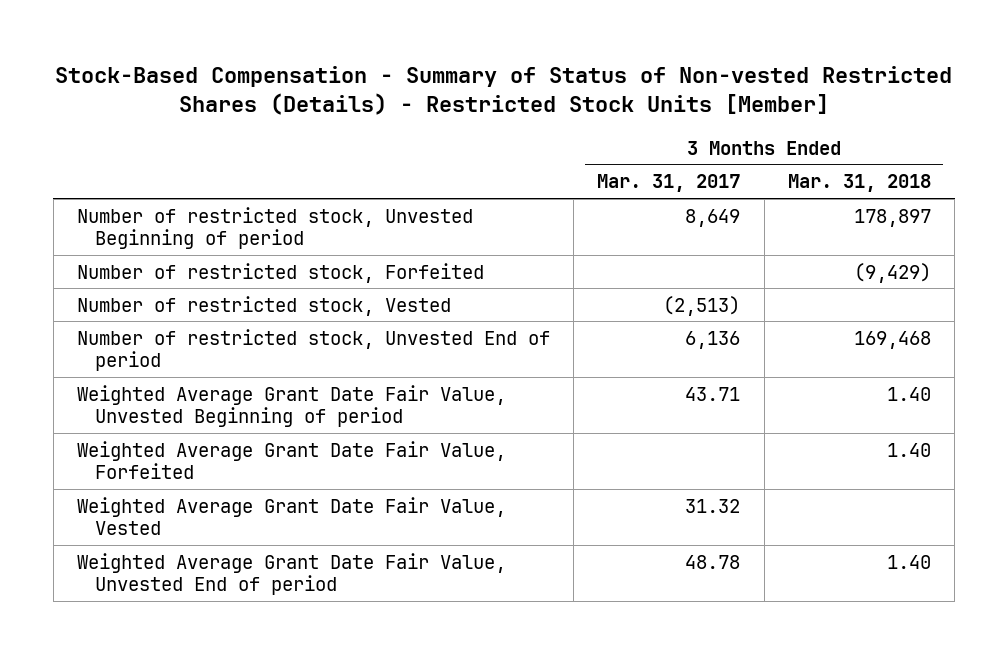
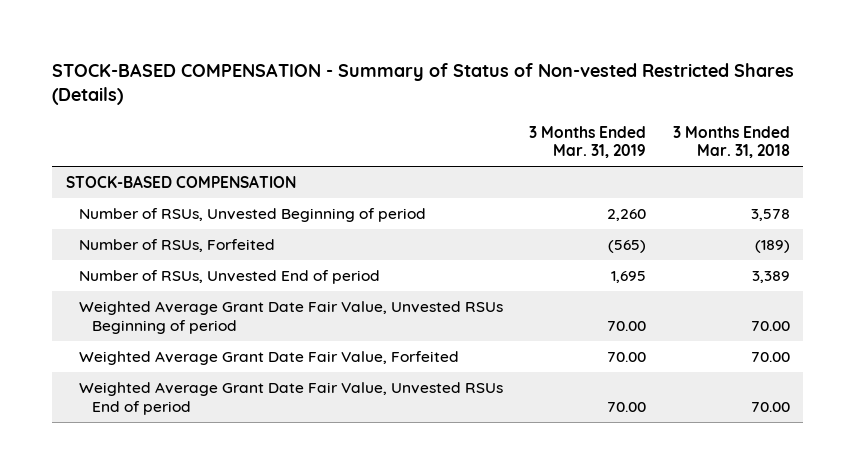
[54,65,952,116] Stock-Based Compensation - Summary of Status of Non-vested Restricted Shares (Details) - Restricted Stock Units [Member] -> [52,62,795,105] STOCK-BASED COMPENSATION - Summary of Status of Non-vested Restricted Shares (Details)
[597,174,741,193] Mar. 31, 2017 -> none
none -> [529,125,647,159] 3 Months Ended Mar. 31, 2019
[76,295,451,316] Number of restricted stock, Vested -> none
[76,496,506,536] Weighted Average Grant Date Fair Value, Vested -> none
none -> [65,175,296,189] STOCK-BASED COMPENSATION
[76,206,473,250] Number of restricted stock, Unvested Beginning of period -> [78,208,426,223] Number of RSUs, Unvested Beginning of period
[853,208,931,227] 178,897 -> [751,209,791,222] 3,578
[76,262,484,283] Number of restricted stock, Forfeited -> [78,239,275,253] Number of RSUs, Forfeited
[853,262,931,283] (9,429) -> [755,240,791,254] (189)
[76,328,550,372] Number of restricted stock, Unvested End of period -> [78,270,380,285] Number of RSUs, Unvested End of period
[853,330,931,349] 169,468 -> [752,271,791,284] 3,389
[76,384,506,428] Weighted Average Grant Date Fair Value, Unvested Beginning of period -> [78,301,503,334] Weighted Average Grant Date Fair Value, Unvested RSUs Beginning of period
[886,386,931,401] 1.40 -> [751,320,791,331] 70.00
[886,442,931,457] 1.40 -> [751,352,791,363] 70.00
[76,552,506,596] Weighted Average Grant Date Fair Value, Unvested End of period -> [78,382,503,415] Weighted Average Grant Date Fair Value, Unvested RSUs End of period
[886,554,931,569] 1.40 -> [751,401,791,412] 70.00

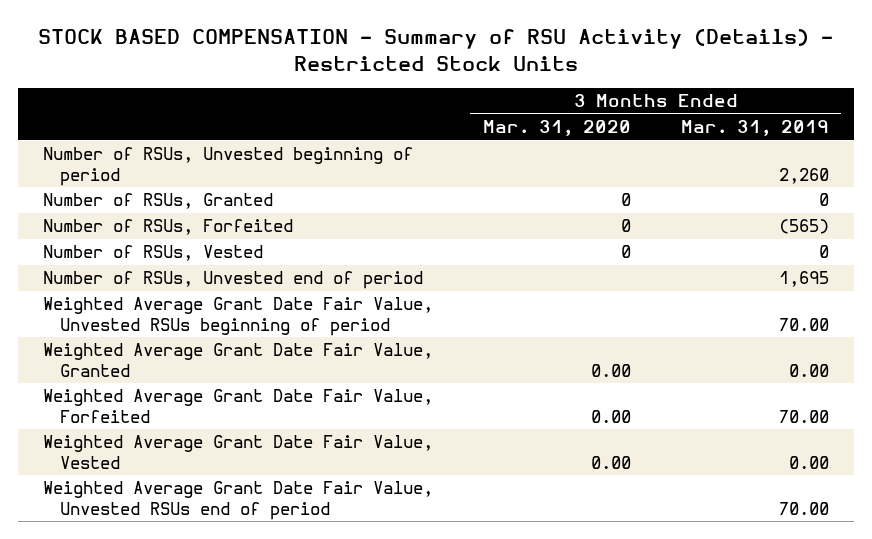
[52,62,795,105] STOCK-BASED COMPENSATION - Summary of Status of Non-vested Restricted Shares (Details) -> [37,29,833,71] STOCK BASED COMPENSATION - Summary of RSU Activity (Details) - Restricted Stock Units
[673,125,791,159] 3 Months Ended Mar. 31, 2018 -> none
none -> [482,120,631,137] Mar. 31, 2020
[65,175,296,189] STOCK-BASED COMPENSATION -> none
[78,208,426,223] Number of RSUs, Unvested Beginning of period -> [42,147,413,186] Number of RSUs, Unvested beginning of period
none -> [42,193,273,210] Number of RSUs, Granted
none -> [42,245,263,262] Number of RSUs, Vested
[78,270,380,285] Number of RSUs, Unvested End of period -> [42,271,423,290] Number of RSUs, Unvested end of period
[78,301,503,334] Weighted Average Grant Date Fair Value, Unvested RSUs Beginning of period -> [42,297,433,336] Weighted Average Grant Date Fair Value, Unvested RSUs beginning of period
none -> [42,343,433,377] Weighted Average Grant Date Fair Value, Granted
none -> [42,435,433,469] Weighted Average Grant Date Fair Value, Vested
[78,382,503,415] Weighted Average Grant Date Fair Value, Unvested RSUs End of period -> [42,481,433,520] Weighted Average Grant Date Fair Value, Unvested RSUs end of period

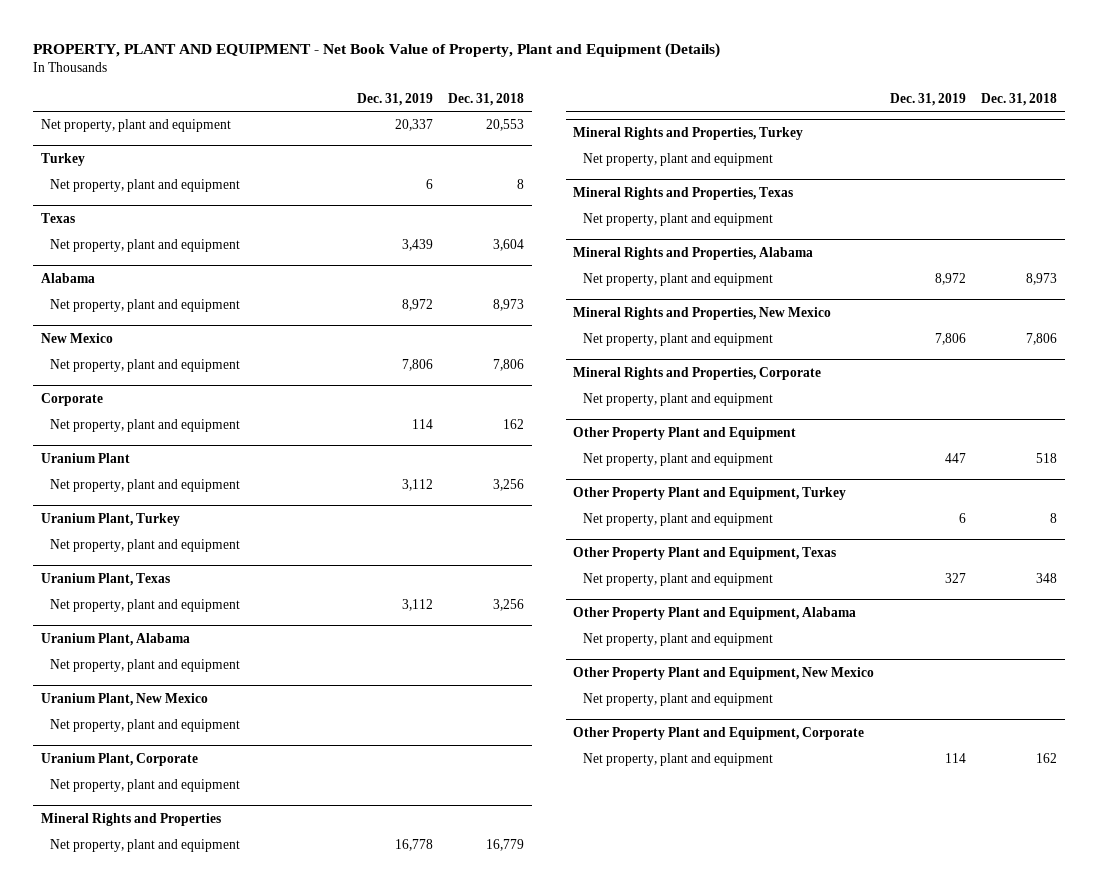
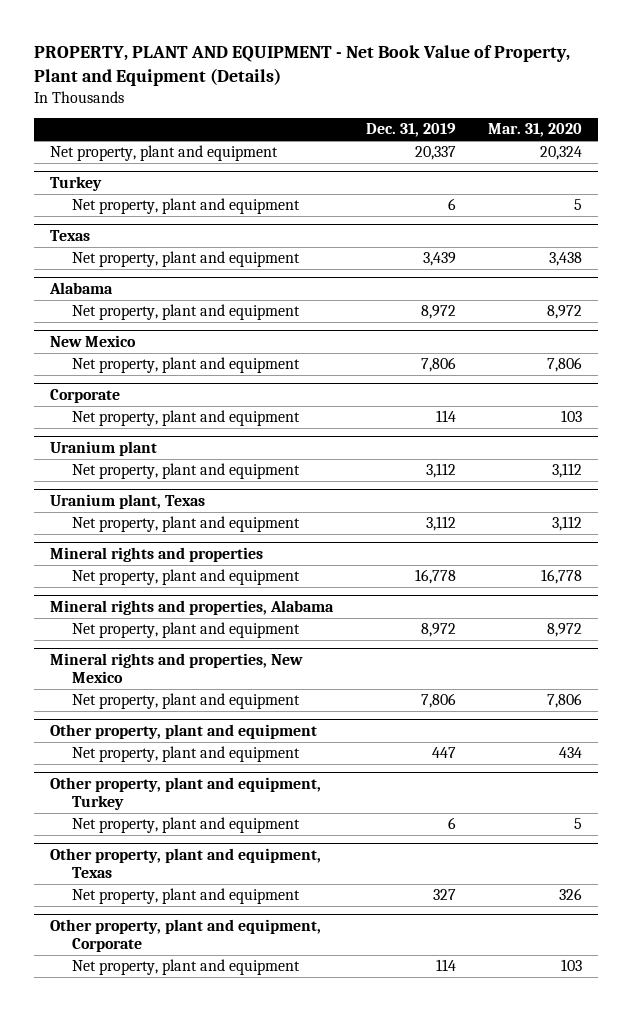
[448,92,525,106] Dec. 31, 2018 -> none
none -> [487,123,582,138] Mar. 31, 2020
[40,453,130,464] Uranium Plant -> [50,441,158,457] Uranium plant
[40,513,180,527] Uranium Plant, Turkey -> none
[50,539,241,553] Net property, plant and equipment -> none
[40,573,170,587] Uranium Plant, Texas -> [50,494,206,510] Uranium plant, Texas
[40,633,190,647] Uranium Plant, Alabama -> none
[50,659,241,673] Net property, plant and equipment -> none
[40,693,208,707] Uranium Plant, New Mexico -> none
[50,719,241,733] Net property, plant and equipment -> none
[40,753,198,767] Uranium Plant, Corporate -> none
[50,779,241,793] Net property, plant and equipment -> none
[40,813,221,827] Mineral Rights and Properties -> [50,547,264,563] Mineral rights and properties
[573,127,804,141] Mineral Rights and Properties, Turkey -> none
[582,153,773,167] Net property, plant and equipment -> none
[573,187,794,201] Mineral Rights and Properties, Texas -> none
[582,213,773,227] Net property, plant and equipment -> none
[573,247,814,261] Mineral Rights and Properties, Alabama -> [50,600,335,616] Mineral rights and properties, Alabama
[573,307,832,321] Mineral Rights and Properties, New Mexico -> [50,653,304,684] Mineral rights and properties, New Mexico
[573,367,822,381] Mineral Rights and Properties, Corporate -> none
[582,393,773,407] Net property, plant and equipment -> none
[573,427,797,441] Other Property Plant and Equipment -> [50,724,318,740] Other property, plant and equipment
[573,487,847,501] Other Property Plant and Equipment, Turkey -> [50,777,322,811] Other property, plant and equipment, Turkey
[573,547,837,561] Other Property Plant and Equipment, Texas -> [50,848,322,879] Other property, plant and equipment, Texas
[573,607,857,621] Other Property Plant and Equipment, Alabama -> none
[582,633,773,647] Net property, plant and equipment -> none
[573,667,875,681] Other Property Plant and Equipment, New Mexico -> none
[582,693,773,707] Net property, plant and equipment -> none
[573,727,865,741] Other Property Plant and Equipment, Corporate -> [50,919,322,953] Other property, plant and equipment, Corporate

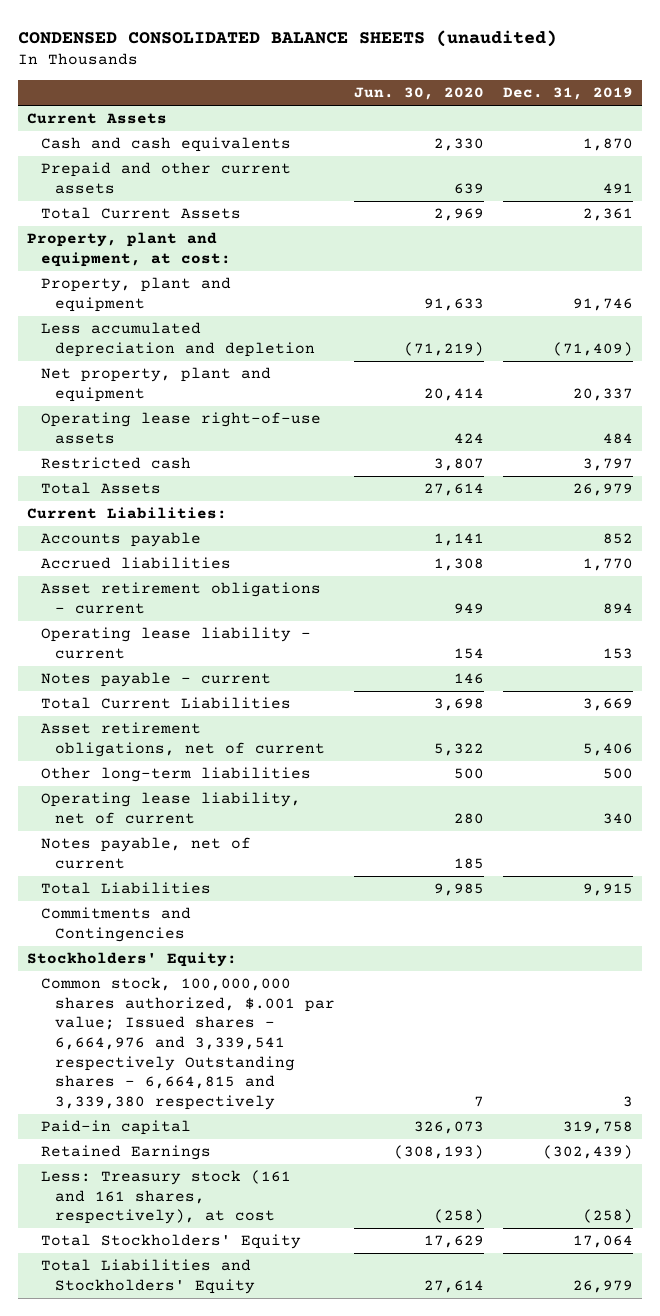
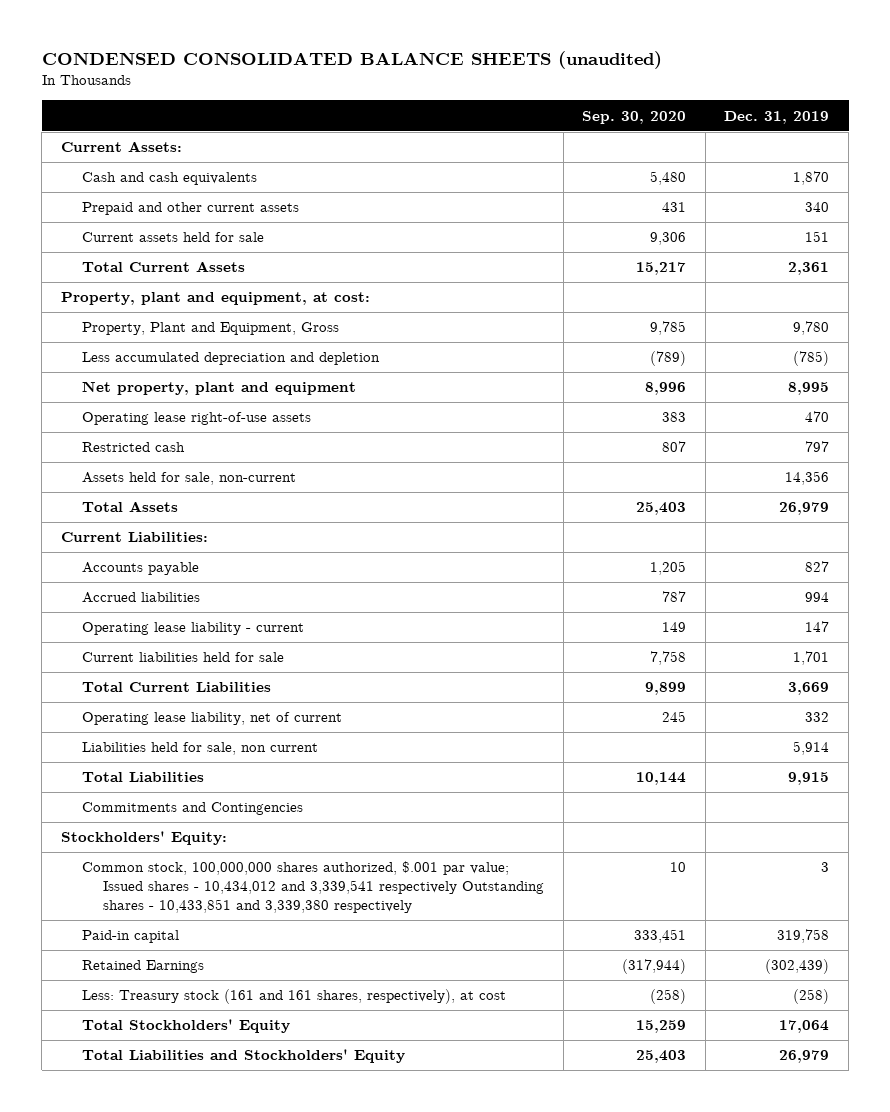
[353,87,484,101] Jun. 30, 2020 -> none
none -> [582,110,687,124] Sep. 30, 2020
[27,113,168,125] Current Assets -> [60,141,182,153] Current Assets:
[602,182,633,194] 491 -> [805,202,830,213] 340
none -> [81,232,264,243] Current assets held for sale
[41,277,232,312] Property, plant and equipment -> [81,322,339,336] Property, Plant and Equipment, Gross
[572,297,633,311] 91,746 -> [793,321,830,336] 9,780
[552,341,633,356] (71,409) -> [793,351,830,367] (785)
[572,387,633,401] 20,337 -> [788,382,830,396] 8,995
[602,432,633,444] 484 -> [805,411,830,423] 470
[582,458,633,472] 3,797 -> [805,441,830,453] 797
none -> [81,472,296,486] Assets held for sale, non-current
[41,582,322,614] Asset retirement obligations - current -> none
[41,672,272,688] Notes payable - current -> none
[602,533,633,545] 852 -> [805,561,830,573] 827
[582,558,633,572] 1,770 -> [805,592,830,603] 994
[602,647,633,659] 153 -> [805,621,830,633] 147
none -> [81,652,284,663] Current liabilities held for sale
[41,722,325,757] Asset retirement obligations, net of current -> none
[41,767,312,783] Other long-term liabilities -> none
[41,837,252,869] Notes payable, net of current -> none
[602,812,633,824] 340 -> [805,712,830,723] 332
none -> [81,742,318,756] Liabilities held for sale, non current
[41,977,335,1111] Common stock, 100,000,000 shares authorized, $.001 par value; Issued shares - 6,664,976 and 3,339,541 respectively Outstanding shares - 6,664,815 and 3,339,380 respectively -> [81,861,544,914] Common stock, 100,000,000 shares authorized, $.001 par value; Issued shares - 10,434,012 and 3,339,541 respectively Outstanding shares - 10,433,851 and 3,339,380 respectively

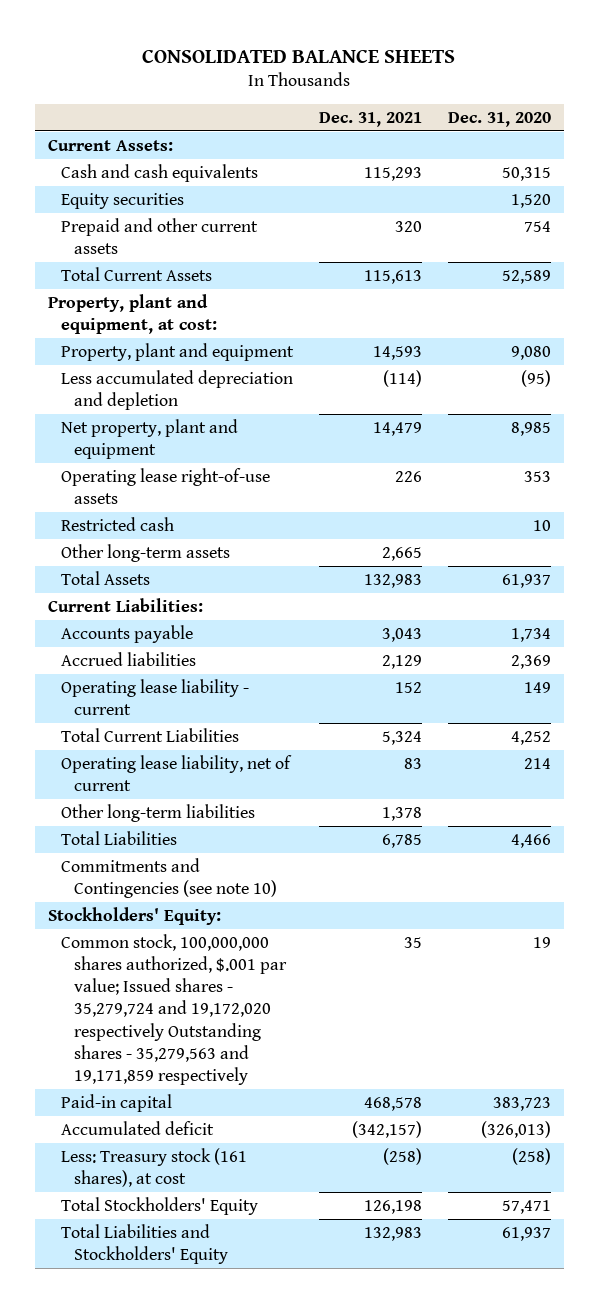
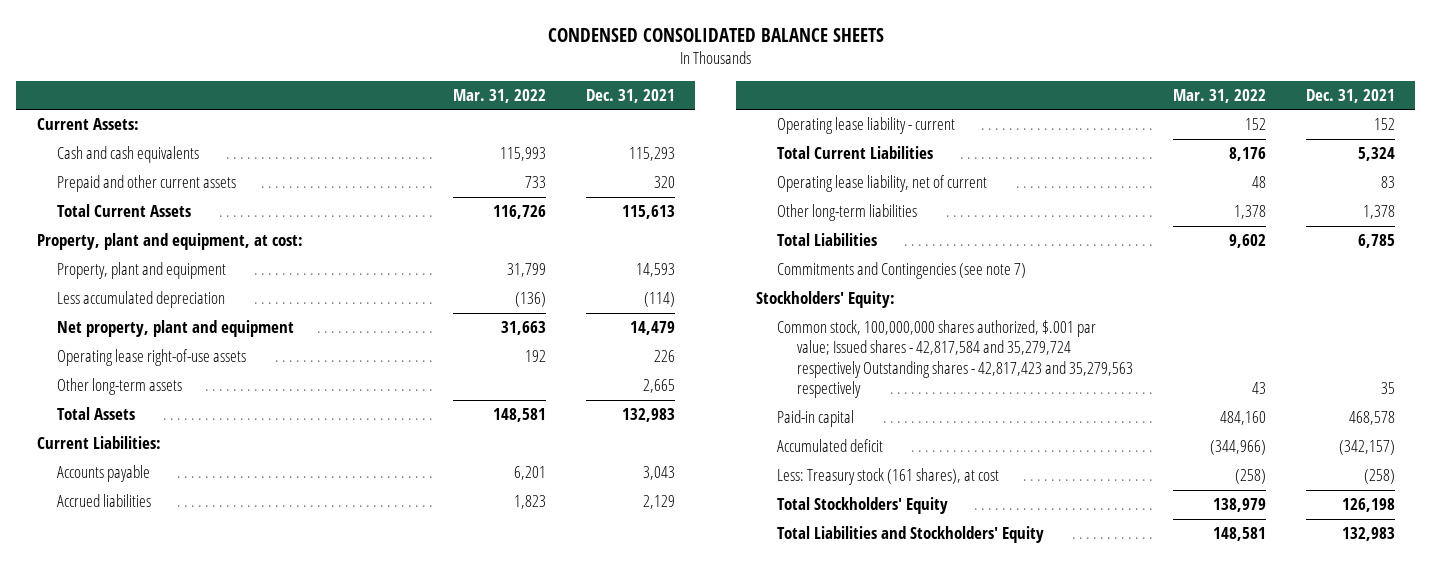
[142,49,456,63] CONSOLIDATED BALANCE SHEETS -> [547,27,884,42] CONDENSED CONSOLIDATED BALANCE SHEETS
[447,111,551,127] Dec. 31, 2020 -> none
none -> [453,88,547,103] Mar. 31, 2022
[60,192,184,209] Equity securities -> none
[60,369,293,411] Less accumulated depreciation and depletion -> [56,291,225,309] Less accumulated depreciation
[60,516,174,531] Restricted cash -> none
[60,857,277,899] Commitments and Contingencies (see note 10) -> [776,262,1026,280] Commitments and Contingencies (see note 7)
[60,933,287,1085] Common stock, 100,000,000 shares authorized, $.001 par value; Issued shares - 35,279,724 and 19,172,020 respectively Outstanding shares - 35,279,563 and 19,171,859 respectively -> [776,320,1134,399] Common stock, 100,000,000 shares authorized, $.001 par value; Issued shares - 42,817,584 and 35,279,724 respectively Outstanding shares - 42,817,423 and 35,279,563 respectively

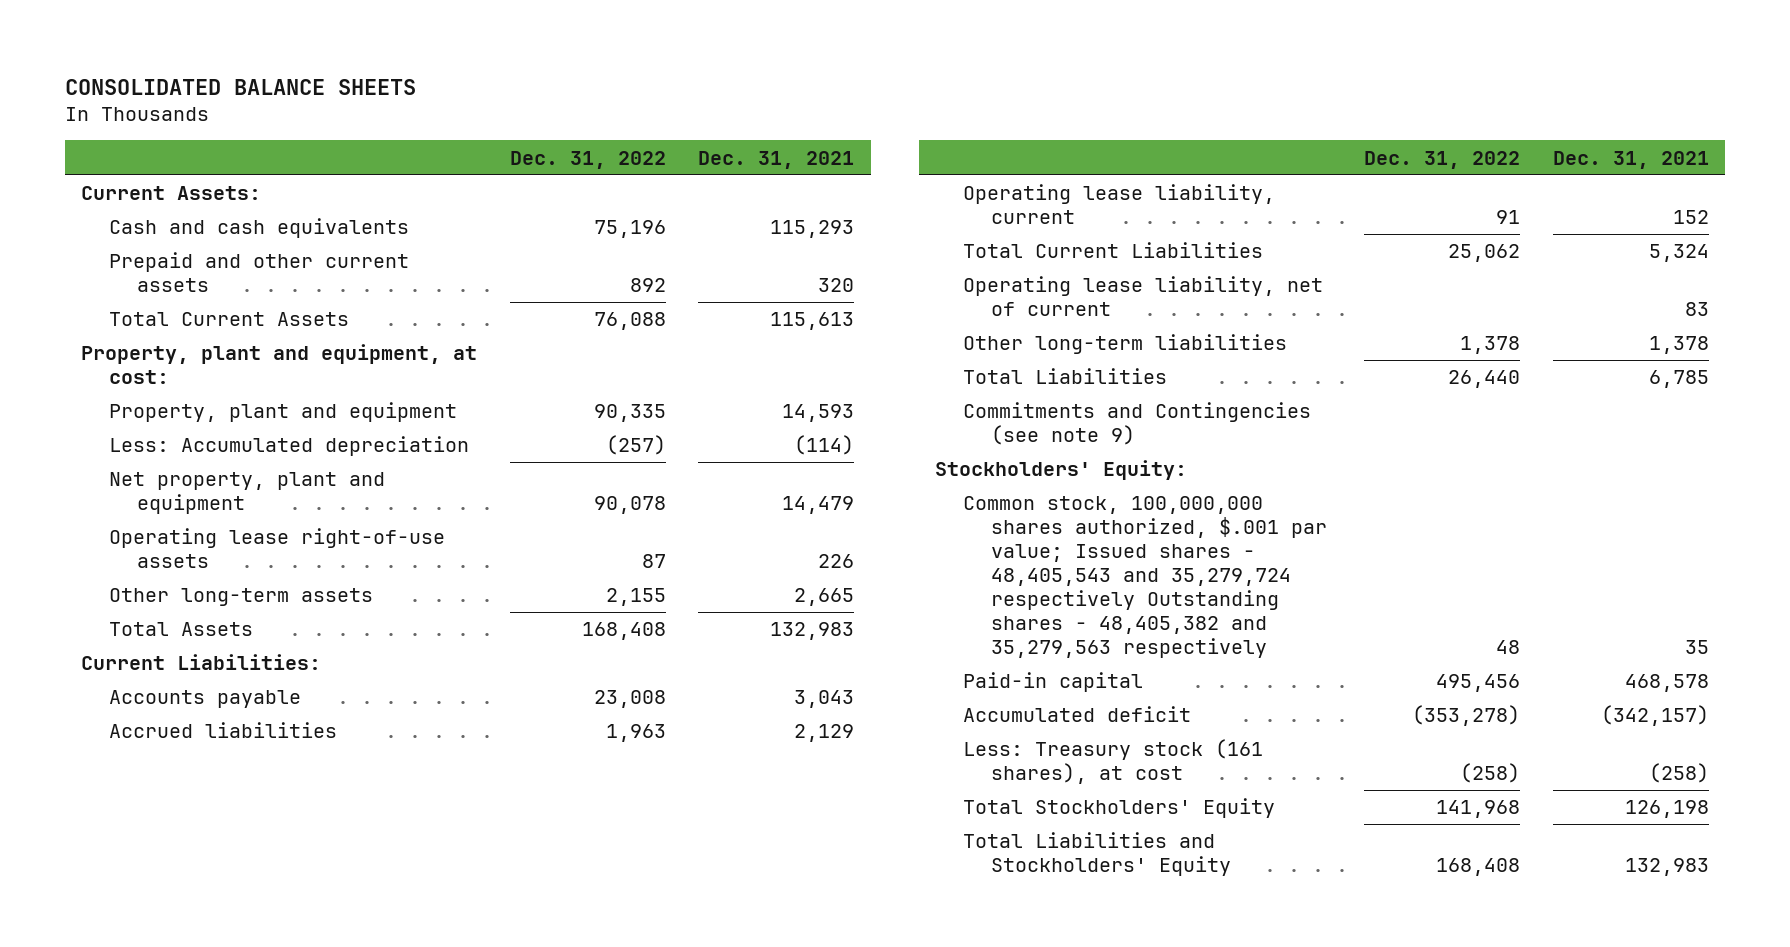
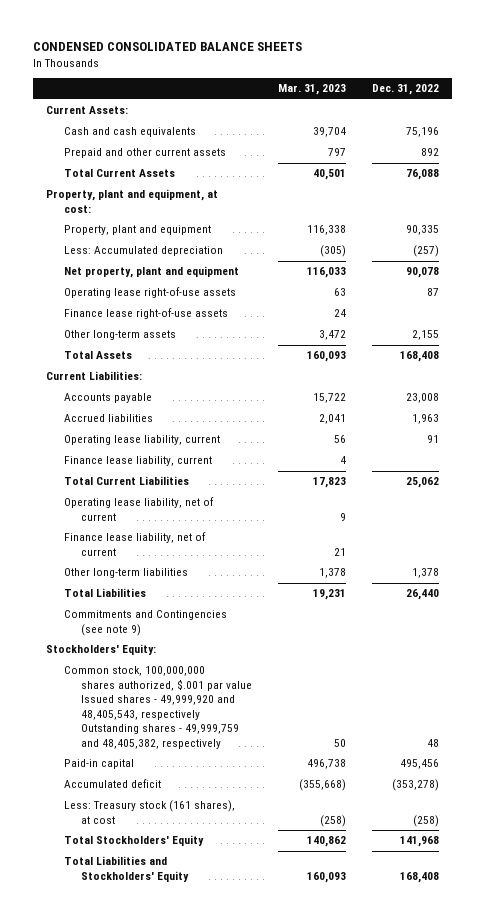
[64,78,416,95] CONSOLIDATED BALANCE SHEETS -> [33,42,303,52] CONDENSED CONSOLIDATED BALANCE SHEETS
[698,150,855,169] Dec. 31, 2021 -> none
none -> [278,84,347,96] Mar. 31, 2023
none -> [63,308,228,320] Finance lease right-of-use assets
none -> [63,456,212,467] Finance lease liability, current
none -> [63,532,206,556] Finance lease liability, net of current
[963,496,1327,659] Common stock, 100,000,000 shares authorized, $.001 par value; Issued shares - 48,405,543 and 35,279,724 respectively Outstanding shares - 48,405,382 and 35,279,563 respectively -> [63,666,253,749] Common stock, 100,000,000 shares authorized, $.001 par value Issued shares - 49,999,920 and 48,405,543, respectively Outstanding shares - 49,999,759 and 48,405,382, respectively

